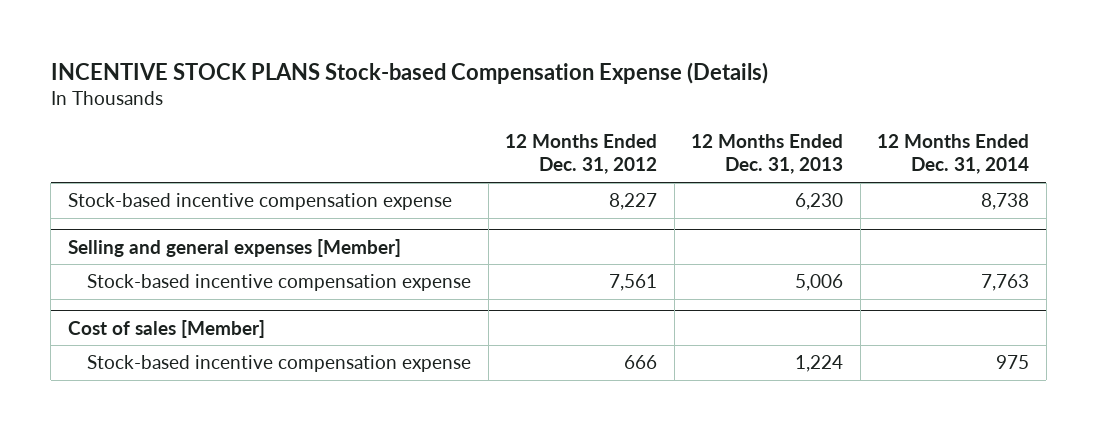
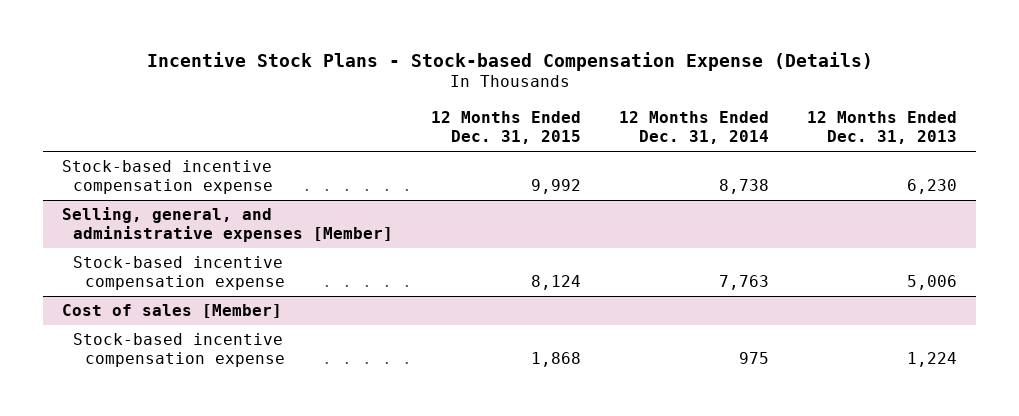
[50,62,768,85] INCENTIVE STOCK PLANS Stock-based Compensation Expense (Details) -> [146,51,873,71] Incentive Stock Plans - Stock-based Compensation Expense (Details)
[505,134,658,175] 12 Months Ended Dec. 31, 2012 -> none
none -> [431,110,582,145] 12 Months Ended Dec. 31, 2015
[67,238,401,257] Selling and general expenses [Member] -> [62,207,394,243] Selling, general, and administrative expenses [Member]

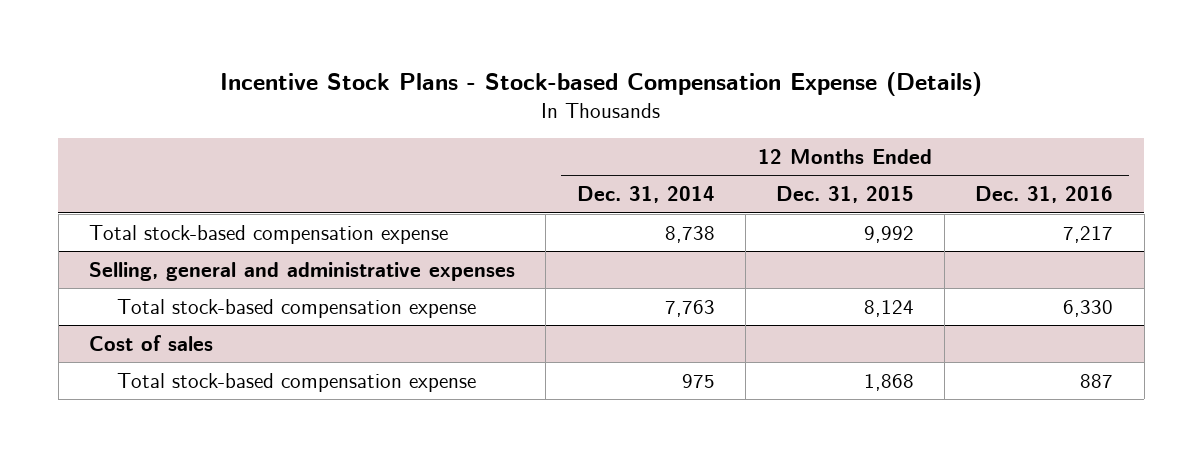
[807,110,958,145] 12 Months Ended Dec. 31, 2013 -> none
none -> [975,186,1114,204] Dec. 31, 2016
[62,160,274,195] Stock-based incentive compensation expense -> [89,224,449,244] Total stock-based compensation expense
[62,207,394,243] Selling, general, and administrative expenses [Member] -> [89,261,516,281] Selling, general and administrative expenses
[73,256,285,291] Stock-based incentive compensation expense -> [117,298,477,318] Total stock-based compensation expense
[62,304,283,319] Cost of sales [Member] -> [89,334,214,351] Cost of sales
[73,333,285,368] Stock-based incentive compensation expense -> [117,372,477,392] Total stock-based compensation expense

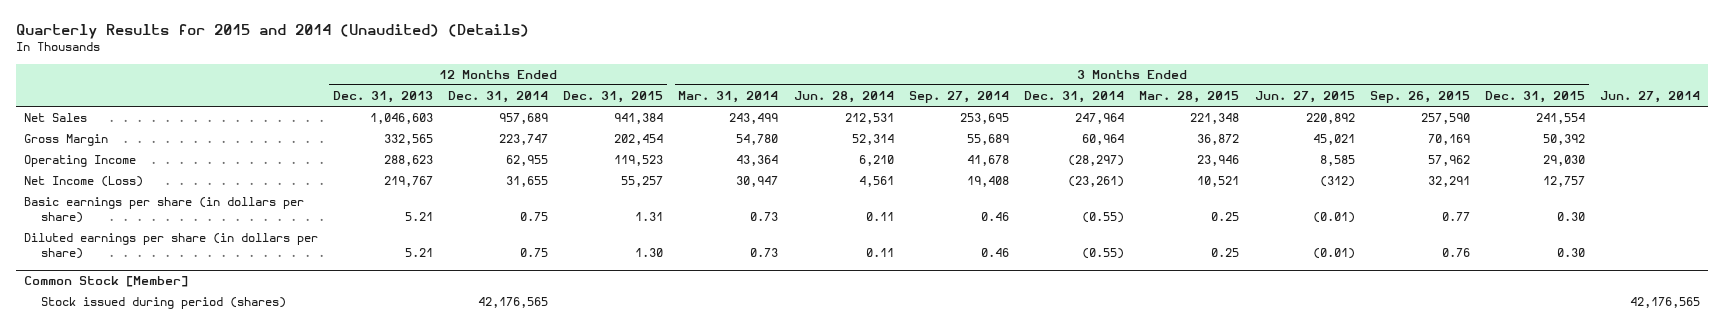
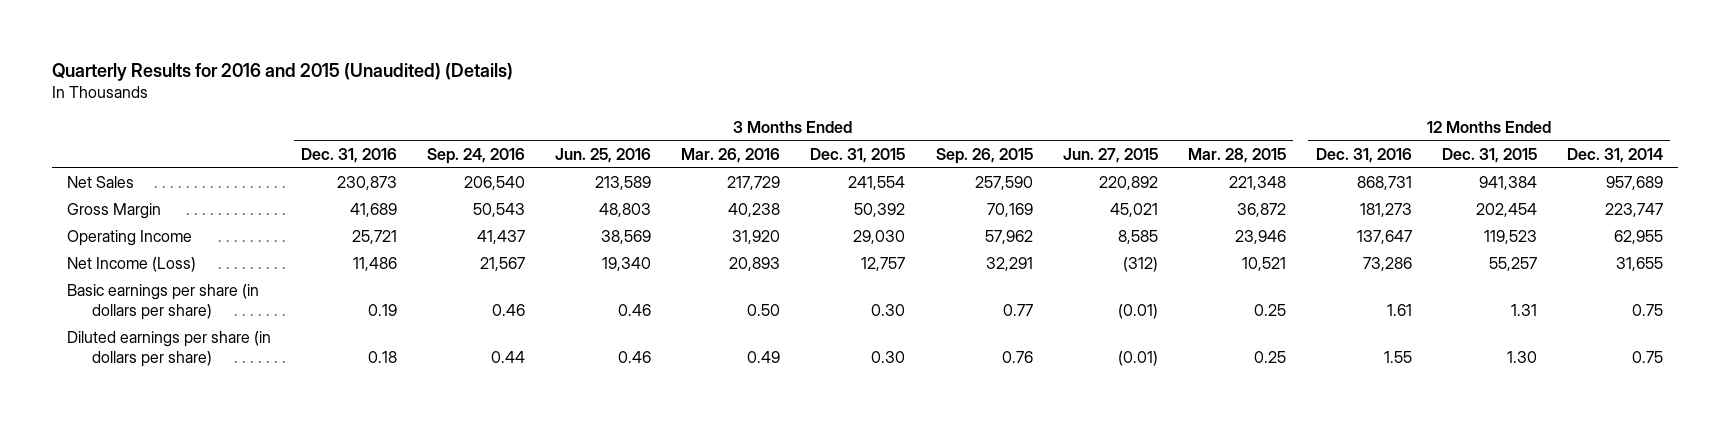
[15,23,529,39] Quarterly Results for 2015 and 2014 (Unaudited) (Details) -> [52,62,514,81] Quarterly Results for 2016 and 2015 (Unaudited) (Details)
[332,91,433,104] Dec. 31, 2013 -> none
[678,91,779,104] Mar. 31, 2014 -> none
[793,91,894,104] Jun. 28, 2014 -> none
[908,91,1009,104] Sep. 27, 2014 -> none
[1024,91,1125,104] Dec. 31, 2014 -> none
[1600,91,1701,104] Jun. 27, 2014 -> none
none -> [301,147,398,163] Dec. 31, 2016
none -> [427,147,526,164] Sep. 24, 2016
none -> [555,147,652,163] Jun. 25, 2016
none -> [681,147,781,163] Mar. 26, 2016
none -> [1315,147,1412,163] Dec. 31, 2016
[23,276,188,288] Common Stock [Member] -> none
[41,297,287,310] Stock issued during period (shares) -> none

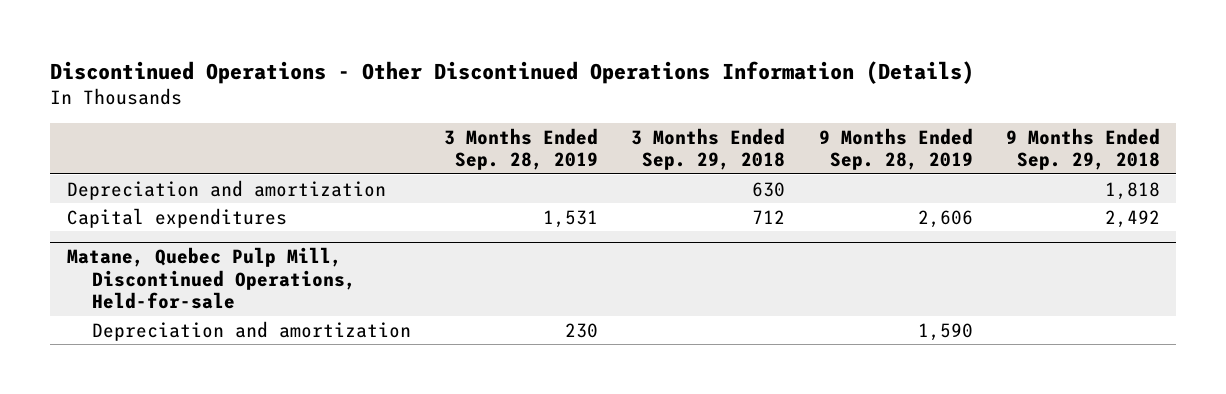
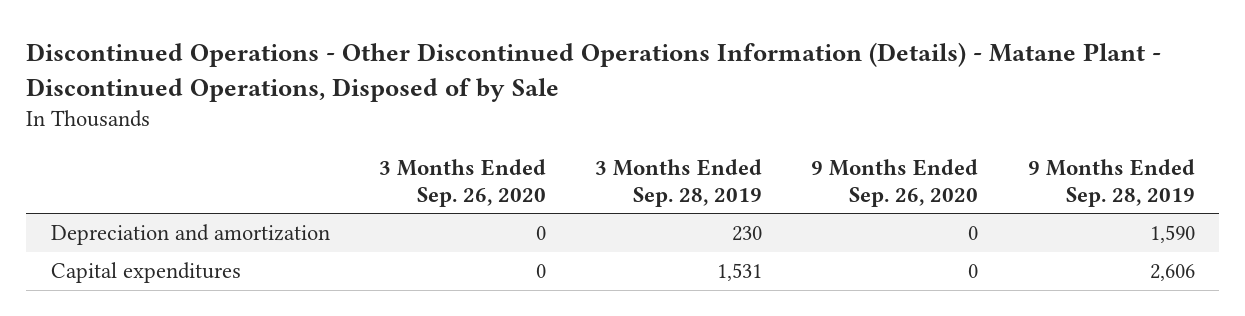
[50,61,975,85] Discontinued Operations - Other Discontinued Operations Information (Details) -> [26,42,1162,102] Discontinued Operations - Other Discontinued Operations Information (Details) - Matane Plant - Discontinued Operations, Disposed of by Sale
[631,127,786,171] 3 Months Ended Sep. 29, 2018 -> none
[1005,127,1160,171] 9 Months Ended Sep. 29, 2018 -> none
none -> [378,158,546,207] 3 Months Ended Sep. 26, 2020
none -> [811,158,979,207] 9 Months Ended Sep. 26, 2020
[66,179,386,200] Depreciation and amortization -> none
[66,246,356,310] Matane, Quebec Pulp Mill, Discontinued Operations, Held-for-sale -> none
[66,207,287,228] Capital expenditures -> [50,262,241,284] Capital expenditures

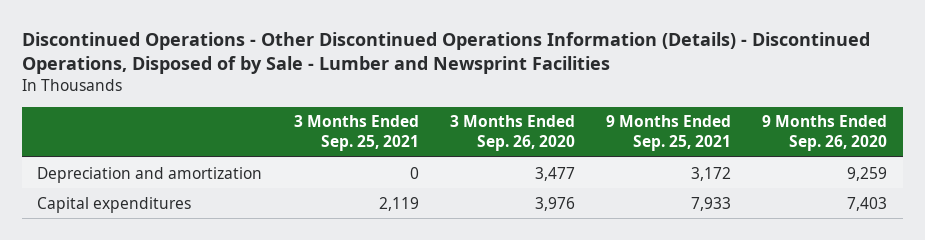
[26,42,1162,102] Discontinued Operations - Other Discontinued Operations Information (Details) - Matane Plant - Discontinued Operations, Disposed of by Sale -> [21,31,870,75] Discontinued Operations - Other Discontinued Operations Information (Details) - Discontinued Operations, Disposed of by Sale - Lumber and Newsprint Facilities
[595,158,763,207] 3 Months Ended Sep. 28, 2019 -> none
[1027,158,1195,207] 9 Months Ended Sep. 28, 2019 -> none
none -> [293,115,419,152] 3 Months Ended Sep. 25, 2021
none -> [606,115,732,152] 9 Months Ended Sep. 25, 2021
[535,226,546,241] 0 -> [534,166,575,181] 3,477
[968,226,979,241] 0 -> [847,166,888,181] 9,259
[535,264,546,279] 0 -> [534,196,575,211] 3,976
[968,264,979,279] 0 -> [847,196,888,211] 7,403

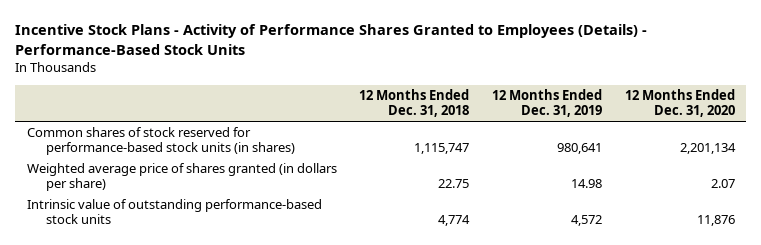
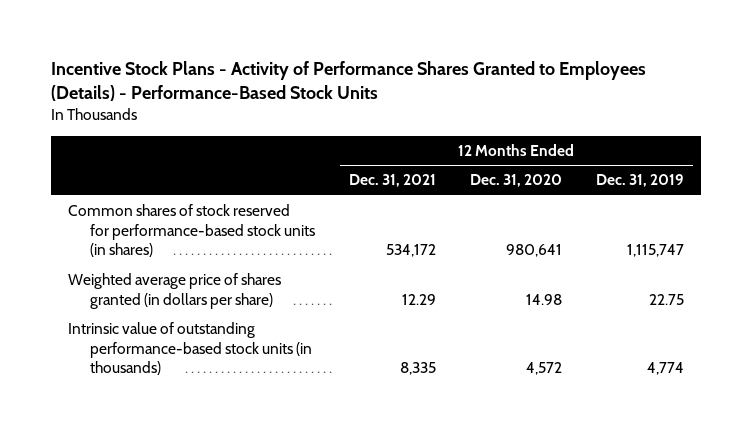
[359,89,470,118] 12 Months Ended Dec. 31, 2018 -> none
none -> [348,174,436,188] Dec. 31, 2021
[557,142,603,154] 980,641 -> [627,244,685,258] 1,115,747
[679,142,736,154] 2,201,134 -> [505,244,562,258] 980,641
[571,178,603,188] 14.98 -> [649,293,685,305] 22.75
[710,178,735,188] 2.07 -> [525,293,562,305] 14.98
[26,199,322,224] Intrinsic value of outstanding performance-based stock units -> [68,322,312,376] Intrinsic value of outstanding performance-based stock units (in thousands)
[571,214,603,226] 4,572 -> [647,362,685,376] 4,774
[696,214,735,226] 11,876 -> [525,362,562,376] 4,572

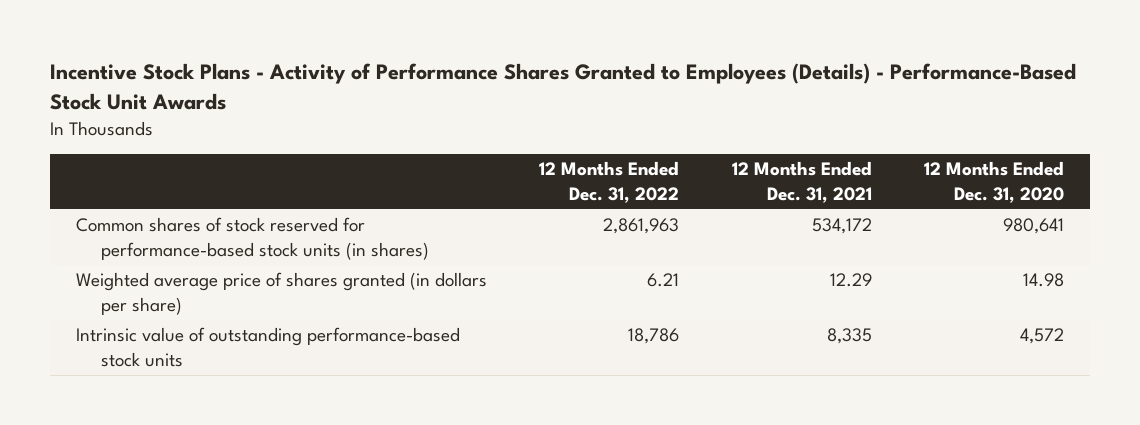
[51,61,647,102] Incentive Stock Plans - Activity of Performance Shares Granted to Employees (Details) - Performance-Based Stock Units -> [49,63,1076,111] Incentive Stock Plans - Activity of Performance Shares Granted to Employees (Details) - Performance-Based Stock Unit Awards
[596,174,685,188] Dec. 31, 2019 -> none
none -> [539,161,680,203] 12 Months Ended Dec. 31, 2022
[68,322,312,376] Intrinsic value of outstanding performance-based stock units (in thousands) -> [75,327,460,367] Intrinsic value of outstanding performance-based stock units

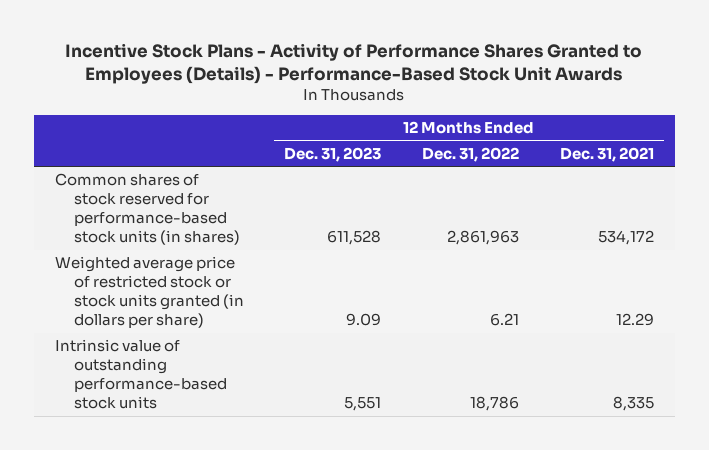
[923,161,1064,203] 12 Months Ended Dec. 31, 2020 -> none
none -> [284,146,382,162] Dec. 31, 2023
[75,272,487,315] Weighted average price of shares granted (in dollars per share) -> [54,256,244,329] Weighted average price of restricted stock or stock units granted (in dollars per share)

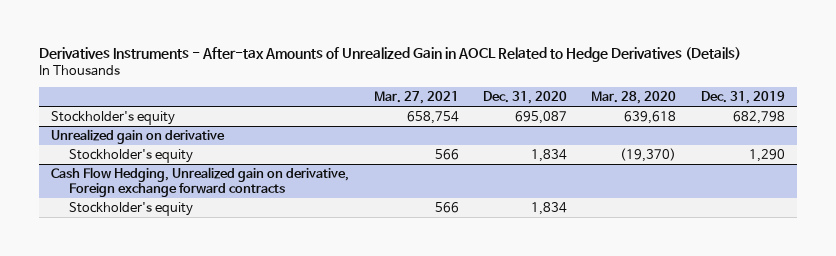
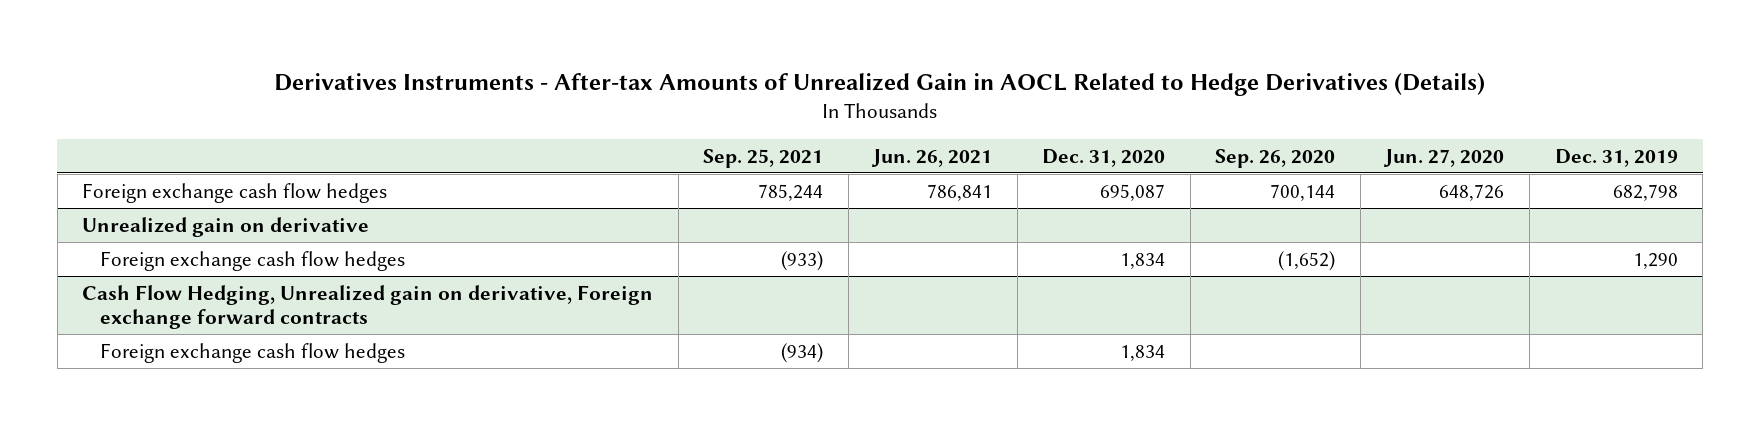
[373,91,459,105] Mar. 27, 2021 -> none
[591,91,677,105] Mar. 28, 2020 -> none
none -> [703,148,824,168] Sep. 25, 2021
none -> [871,148,993,167] Jun. 26, 2021
none -> [1215,148,1336,168] Sep. 26, 2020
none -> [1383,148,1505,167] Jun. 27, 2020
[51,111,176,126] Stockholder's equity -> [82,182,388,203] Foreign exchange cash flow hedges
[68,149,193,164] Stockholder's equity -> [100,250,406,271] Foreign exchange cash flow hedges
[68,202,193,217] Stockholder's equity -> [100,342,406,363] Foreign exchange cash flow hedges

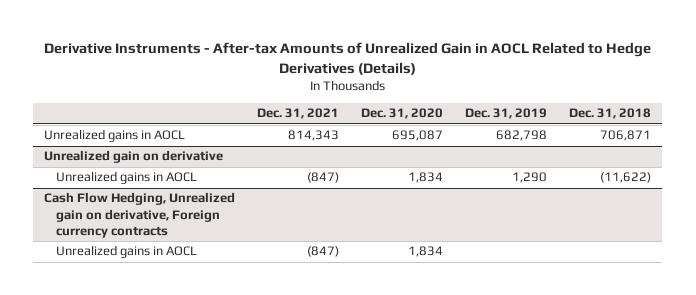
[273,72,1485,96] Derivatives Instruments - After-tax Amounts of Unrealized Gain in AOCL Related to Hedge Derivatives (Details) -> [43,42,651,76] Derivative Instruments - After-tax Amounts of Unrealized Gain in AOCL Related to Hedge Derivatives (Details)
[703,148,824,168] Sep. 25, 2021 -> none
[871,148,993,167] Jun. 26, 2021 -> none
[1215,148,1336,168] Sep. 26, 2020 -> none
[1383,148,1505,167] Jun. 27, 2020 -> none
none -> [257,108,340,120] Dec. 31, 2021
none -> [569,108,652,120] Dec. 31, 2018
[82,182,388,203] Foreign exchange cash flow hedges -> [44,129,186,143] Unrealized gains in AOCL
[100,250,406,271] Foreign exchange cash flow hedges -> [56,171,198,185] Unrealized gains in AOCL
[82,284,654,330] Cash Flow Hedging, Unrealized gain on derivative, Foreign exchange forward contracts -> [44,192,236,239] Cash Flow Hedging, Unrealized gain on derivative, Foreign currency contracts
[100,342,406,363] Foreign exchange cash flow hedges -> [56,245,198,259] Unrealized gains in AOCL

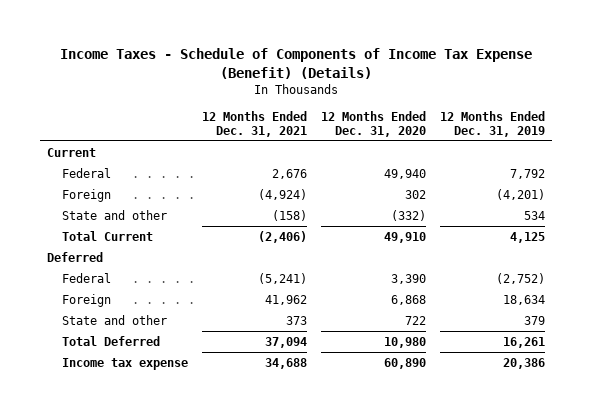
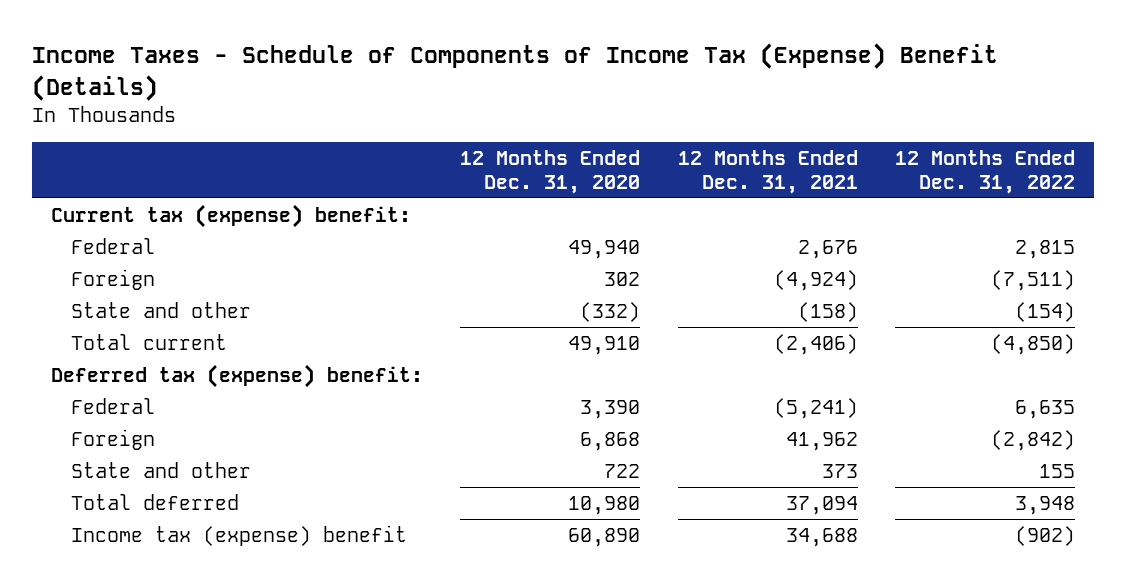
[59,48,532,79] Income Taxes - Schedule of Components of Income Tax Expense (Benefit) (Details) -> [32,43,999,101] Income Taxes - Schedule of Components of Income Tax (Expense) Benefit (Details)
[439,110,545,137] 12 Months Ended Dec. 31, 2019 -> none
none -> [895,149,1076,194] 12 Months Ended Dec. 31, 2022
[47,147,97,157] Current -> [50,203,411,228] Current tax (expense) benefit:
[62,230,154,241] Total Current -> [71,333,228,350] Total current
[47,251,104,262] Deferred -> [50,363,423,388] Deferred tax (expense) benefit:
[62,335,161,346] Total Deferred -> [71,493,240,510] Total deferred
[62,357,189,370] Income tax expense -> [71,524,408,546] Income tax (expense) benefit

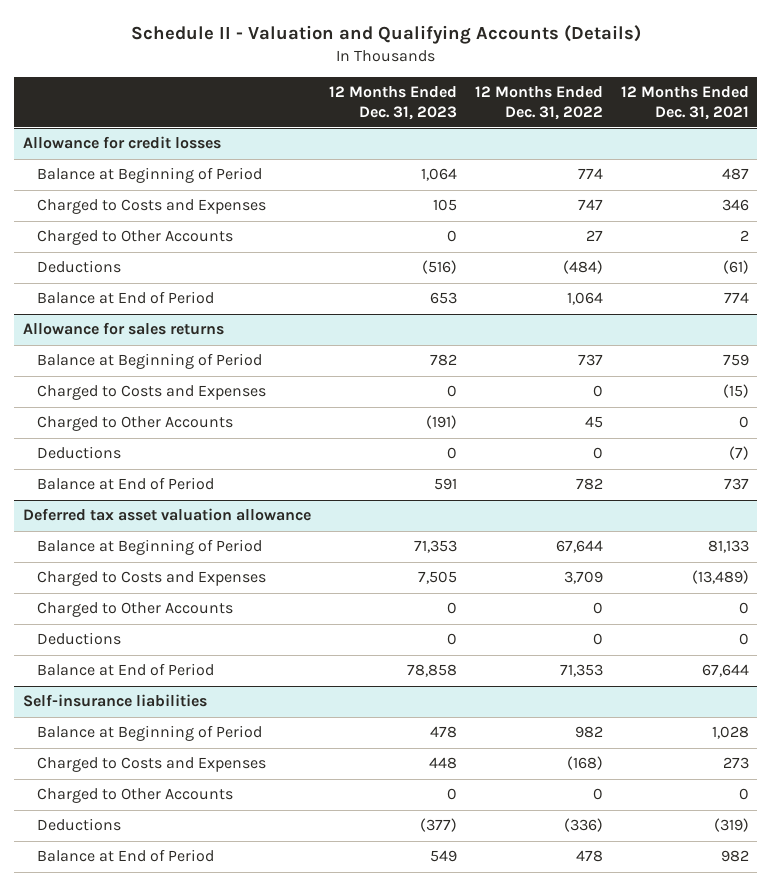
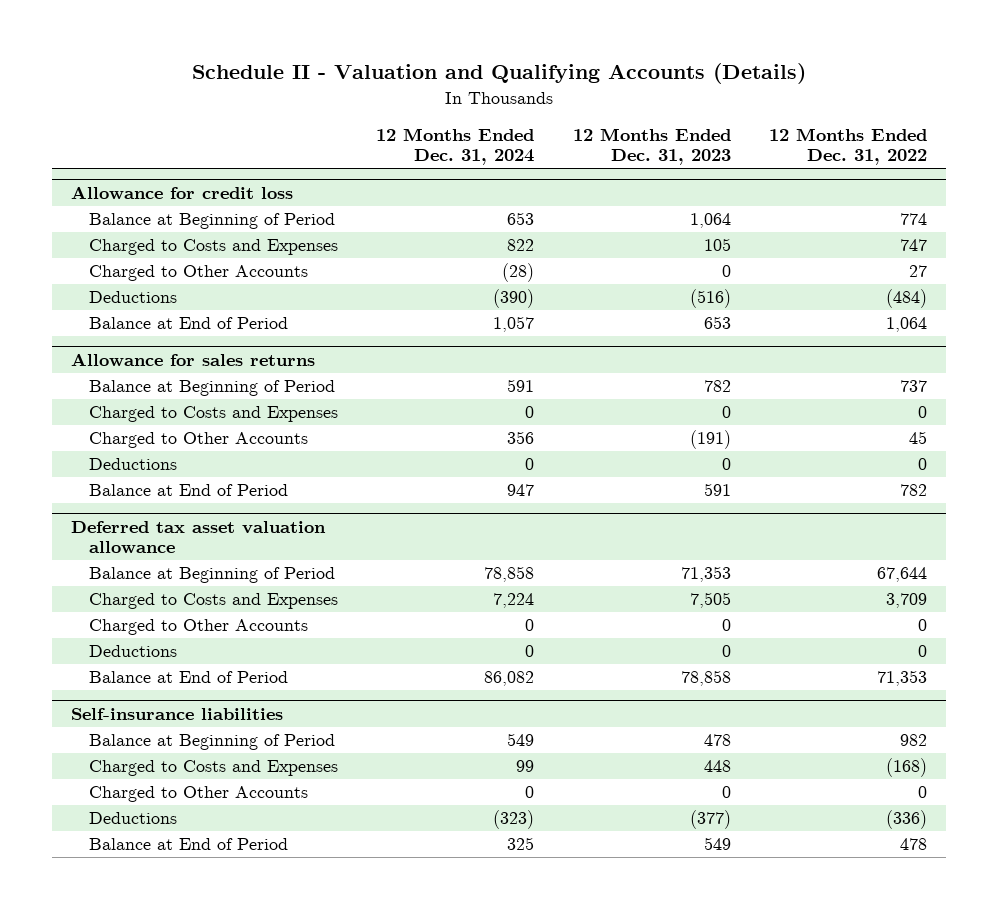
[620,86,749,120] 12 Months Ended Dec. 31, 2021 -> none
none -> [376,127,535,166] 12 Months Ended Dec. 31, 2024
[22,136,221,150] Allowance for credit losses -> [71,185,294,199] Allowance for credit loss

